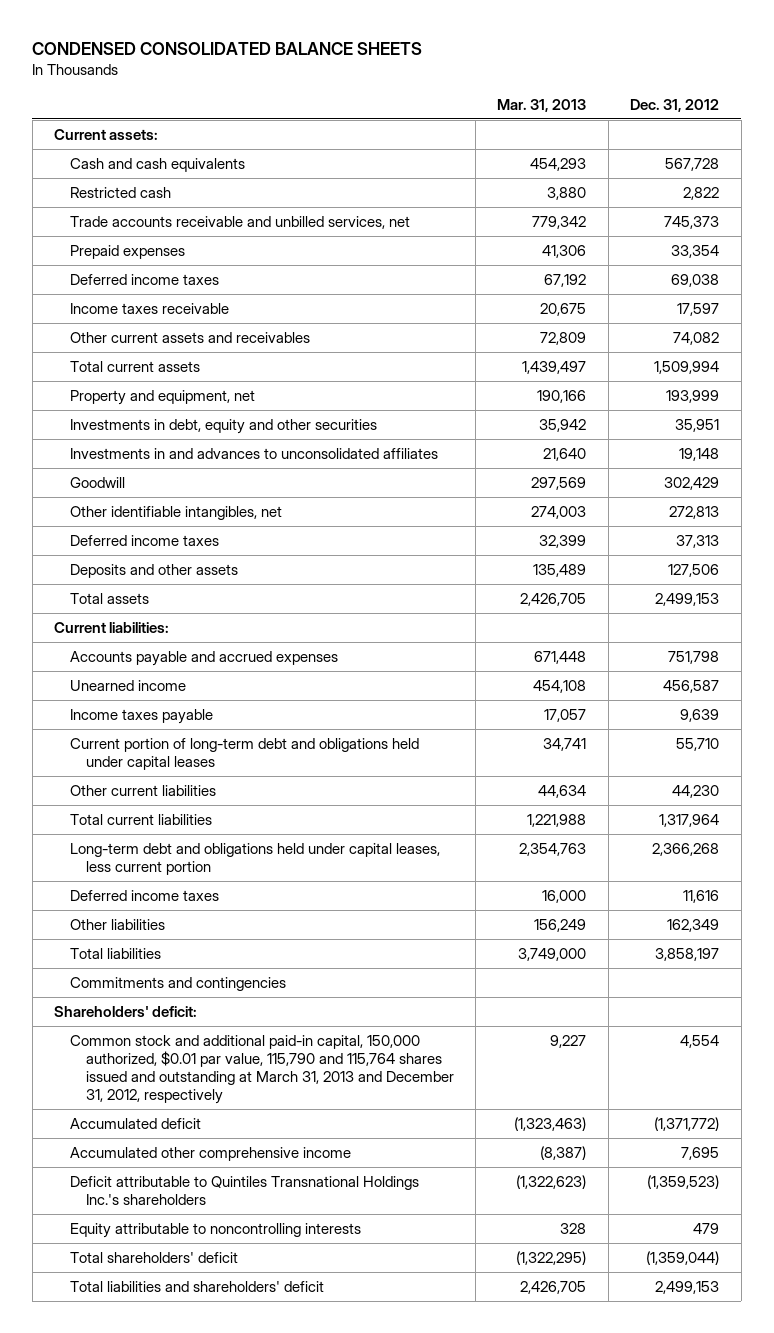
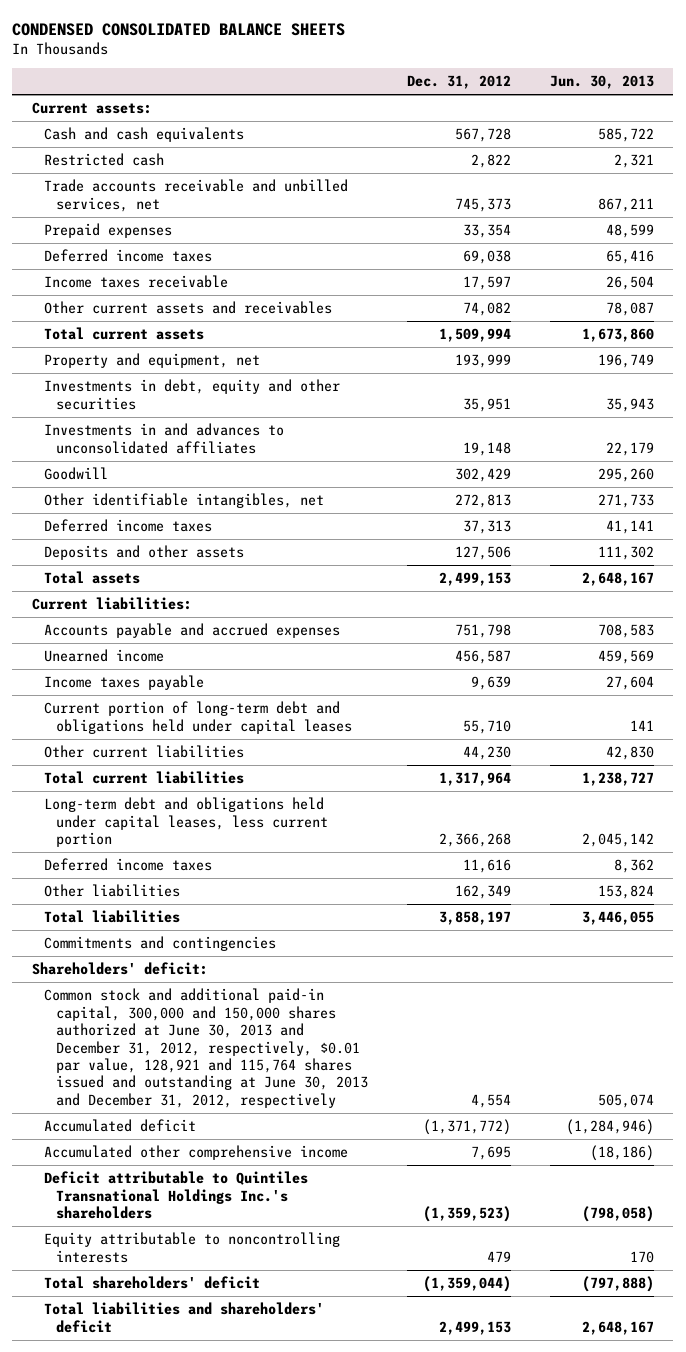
[497,98,587,112] Mar. 31, 2013 -> none
none -> [549,75,654,90] Jun. 30, 2013
[69,1034,454,1104] Common stock and additional paid-in capital, 150,000 authorized, $0.01 par value, 115,790 and 115,764 shares issued and outstanding at March 31, 2013 and December 31, 2012, respectively -> [44,988,369,1108] Common stock and additional paid-in capital, 300,000 and 150,000 shares authorized at June 30, 2013 and December 31, 2012, respectively, $0.01 par value, 128,921 and 115,764 shares issued and outstanding at June 30, 2013 and December 31, 2012, respectively

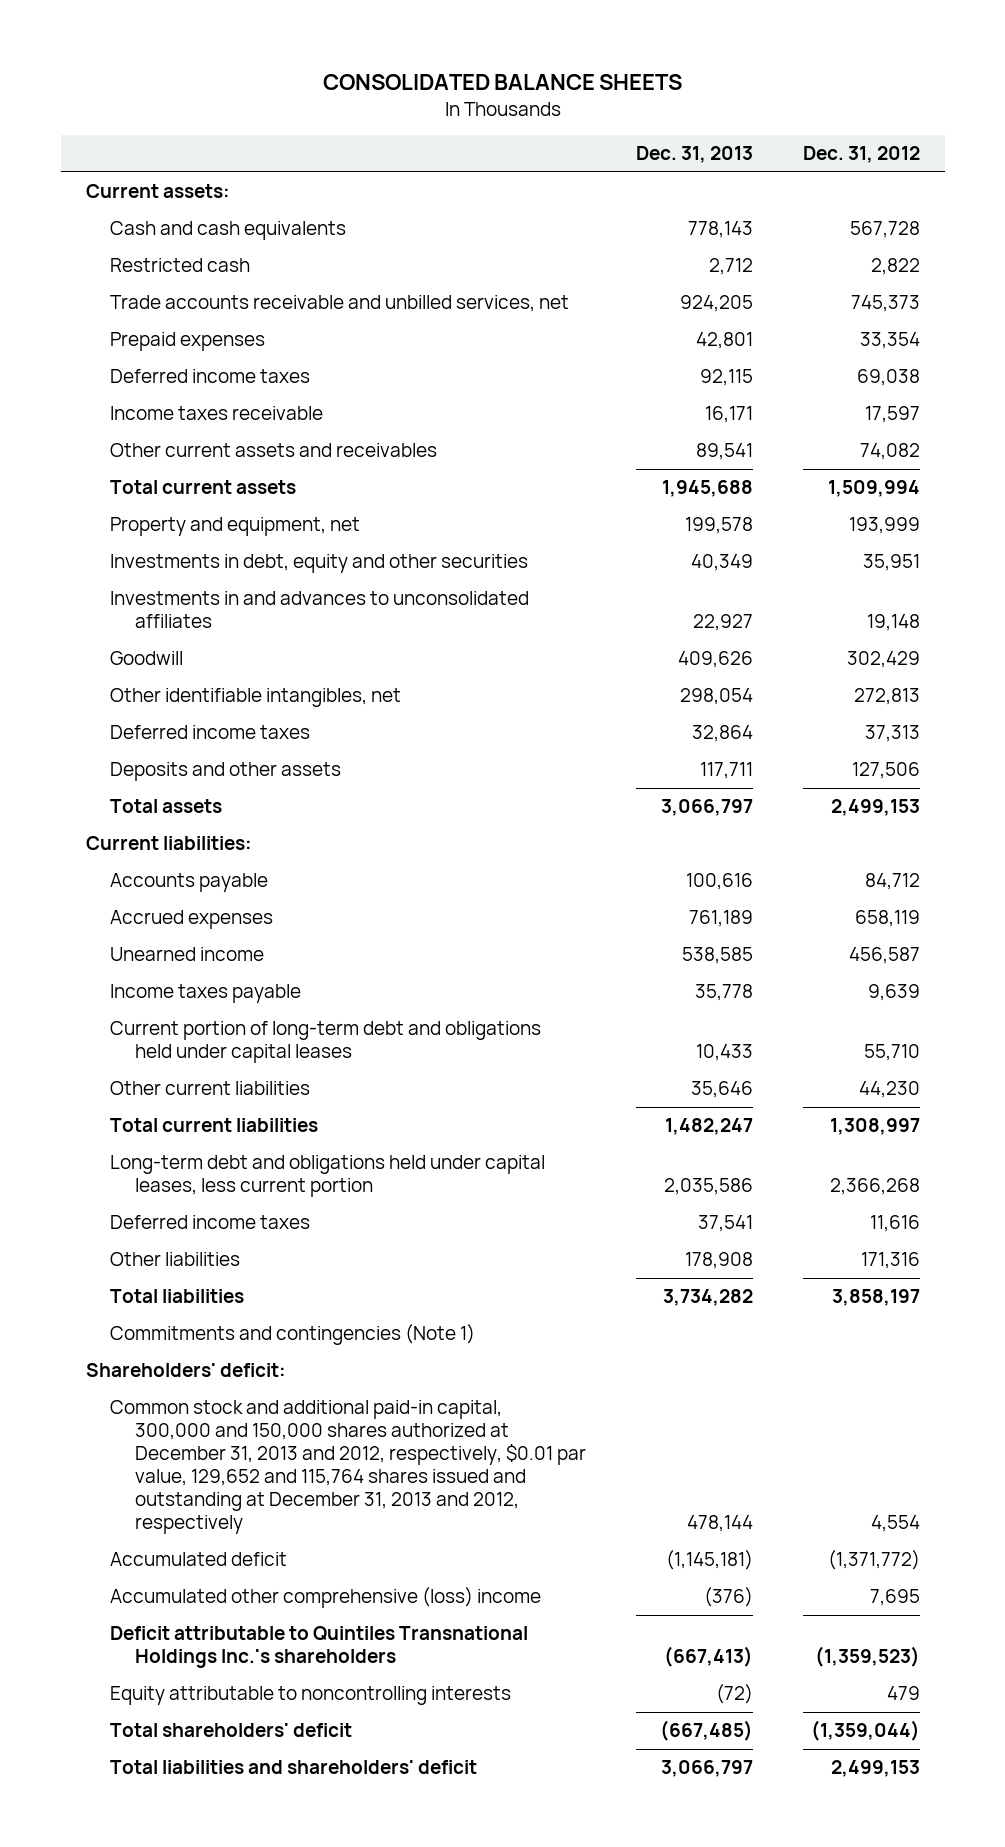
[12,22,346,36] CONDENSED CONSOLIDATED BALANCE SHEETS -> [322,74,682,91] CONSOLIDATED BALANCE SHEETS
[549,75,654,90] Jun. 30, 2013 -> none
none -> [635,146,753,164] Dec. 31, 2013
[44,623,341,639] Accounts payable and accrued expenses -> none
none -> [110,873,269,893] Accounts payable
none -> [110,910,274,930] Accrued expenses
[439,772,512,787] 1,317,964 -> [829,1118,920,1136] 1,308,997
[455,885,512,900] 162,349 -> [860,1252,920,1270] 171,316
[44,936,277,952] Commitments and contingencies -> [110,1324,476,1346] Commitments and contingencies (Note 1)
[44,988,369,1108] Common stock and additional paid-in capital, 300,000 and 150,000 shares authorized at June 30, 2013 and December 31, 2012, respectively, $0.01 par value, 128,921 and 115,764 shares issued and outstanding at June 30, 2013 and December 31, 2012, respectively -> [110,1400,587,1535] Common stock and additional paid-in capital, 300,000 and 150,000 shares authorized at December 31, 2013 and 2012, respectively, $0.01 par value, 129,652 and 115,764 shares issued and outstanding at December 31, 2013 and 2012, respectively
[44,1145,349,1161] Accumulated other comprehensive income -> [110,1587,542,1609] Accumulated other comprehensive (loss) income

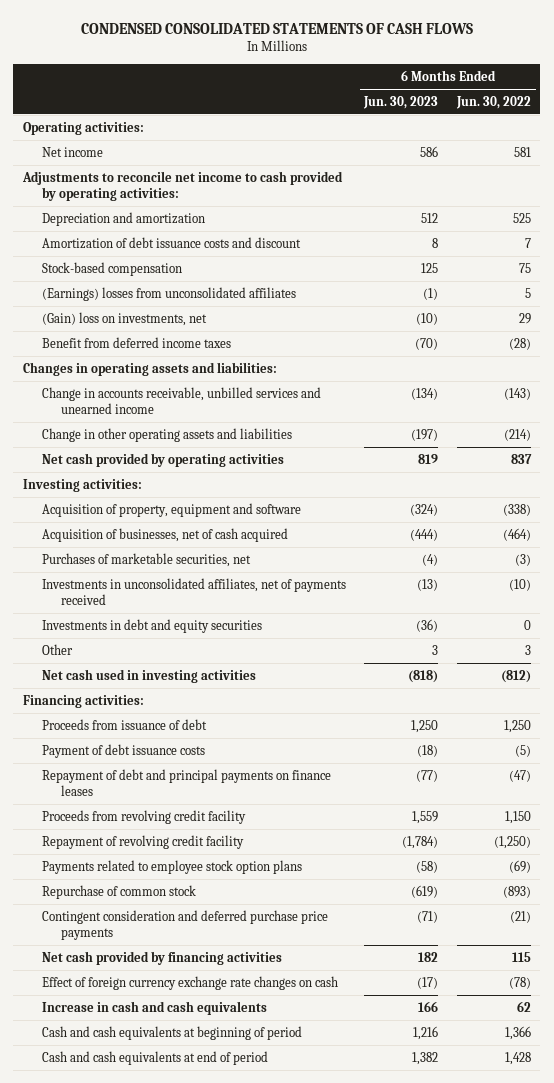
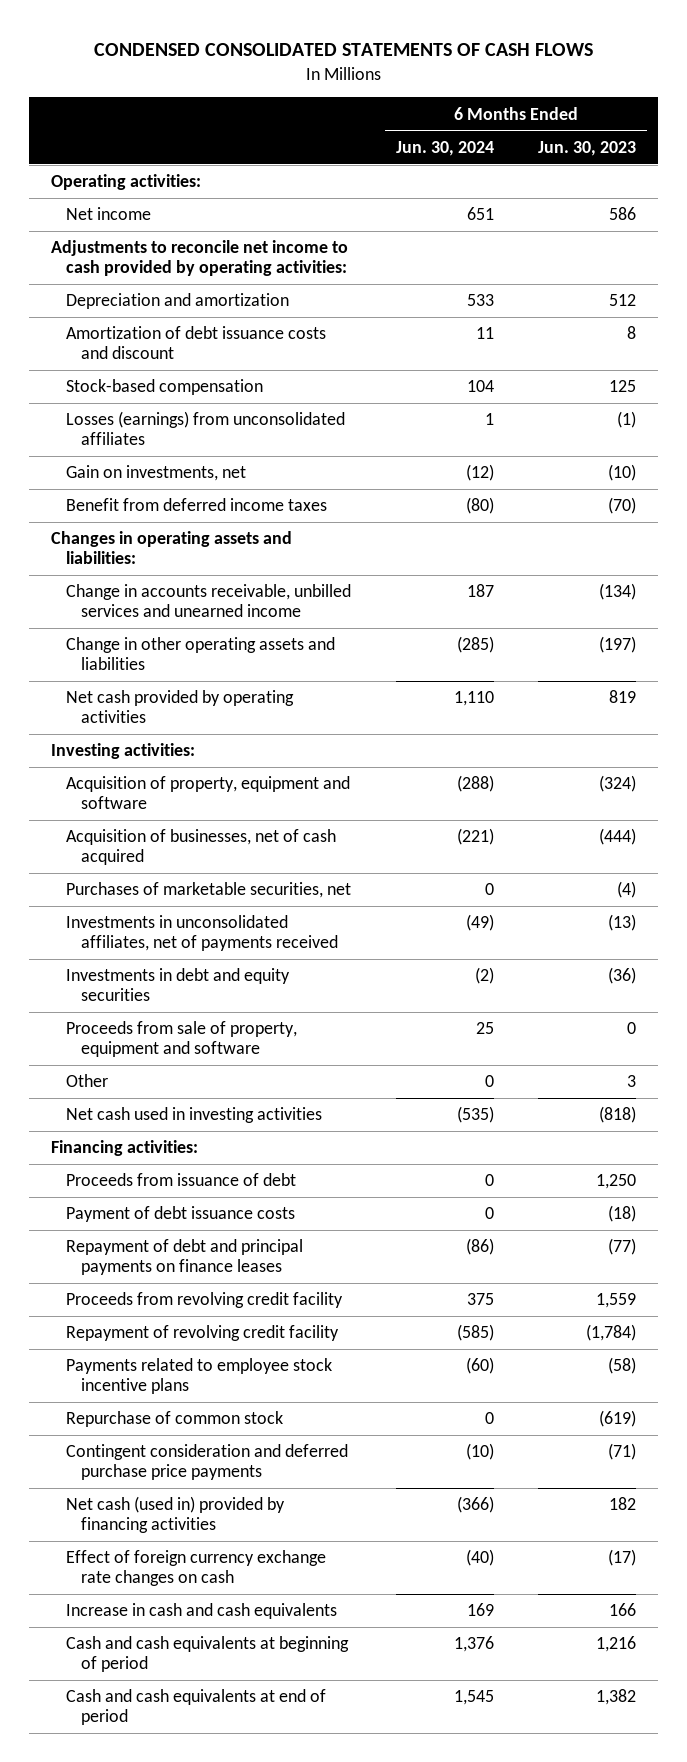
[456,95,532,109] Jun. 30, 2022 -> none
none -> [395,140,494,156] Jun. 30, 2024
[41,286,296,301] (Earnings) losses from unconsolidated affiliates -> [66,411,346,446] Losses (earnings) from unconsolidated affiliates
[41,311,207,326] (Gain) loss on investments, net -> [66,465,247,482] Gain on investments, net
none -> [66,1021,298,1058] Proceeds from sale of property, equipment and software
[41,859,302,874] Payments related to employee stock option plans -> [66,1358,333,1395] Payments related to employee stock incentive plans
[41,950,282,965] Net cash provided by financing activities -> [66,1496,286,1534] Net cash (used in) provided by financing activities

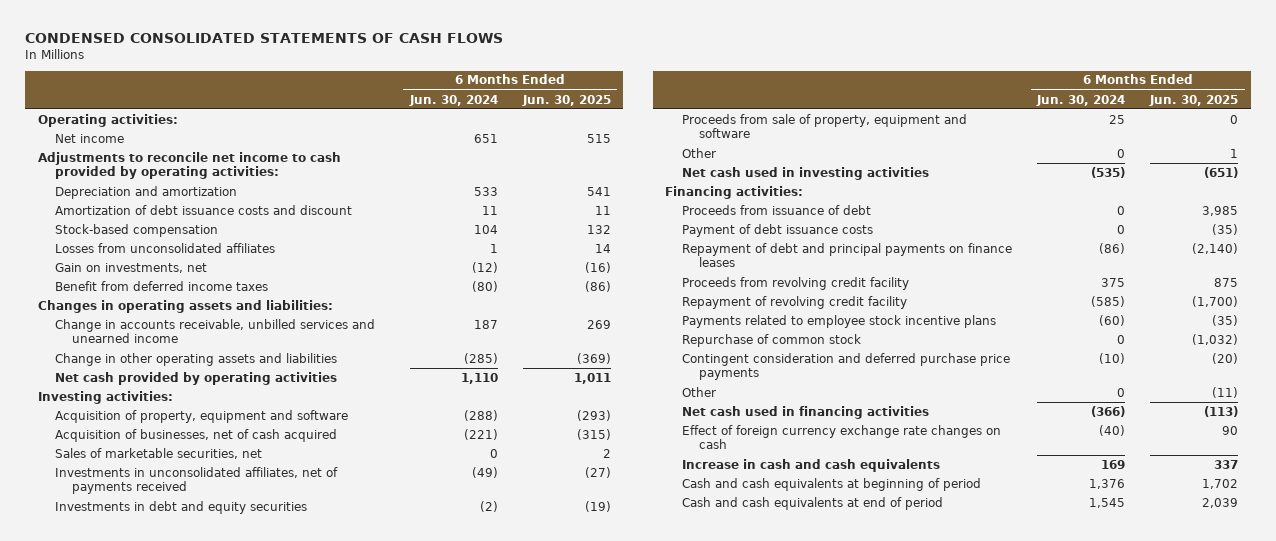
[538,140,637,156] Jun. 30, 2023 -> none
none -> [521,94,611,106] Jun. 30, 2025
[66,411,346,446] Losses (earnings) from unconsolidated affiliates -> [54,242,275,253] Losses from unconsolidated affiliates
[66,882,352,899] Purchases of marketable securities, net -> [54,447,262,459] Sales of marketable securities, net
none -> [682,386,717,397] Other
[66,1496,286,1534] Net cash (used in) provided by financing activities -> [682,405,930,419] Net cash used in financing activities

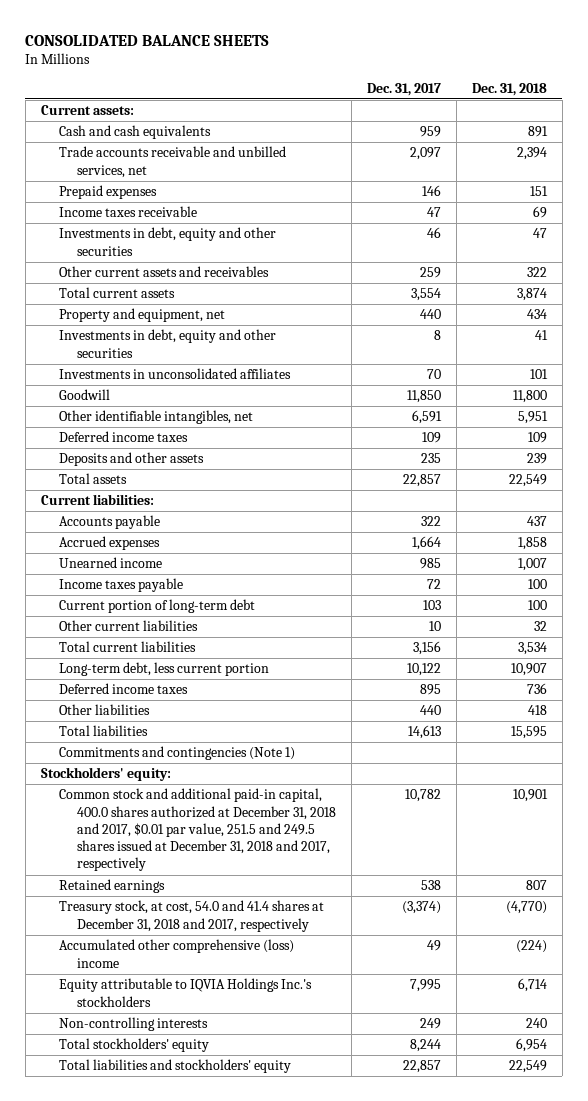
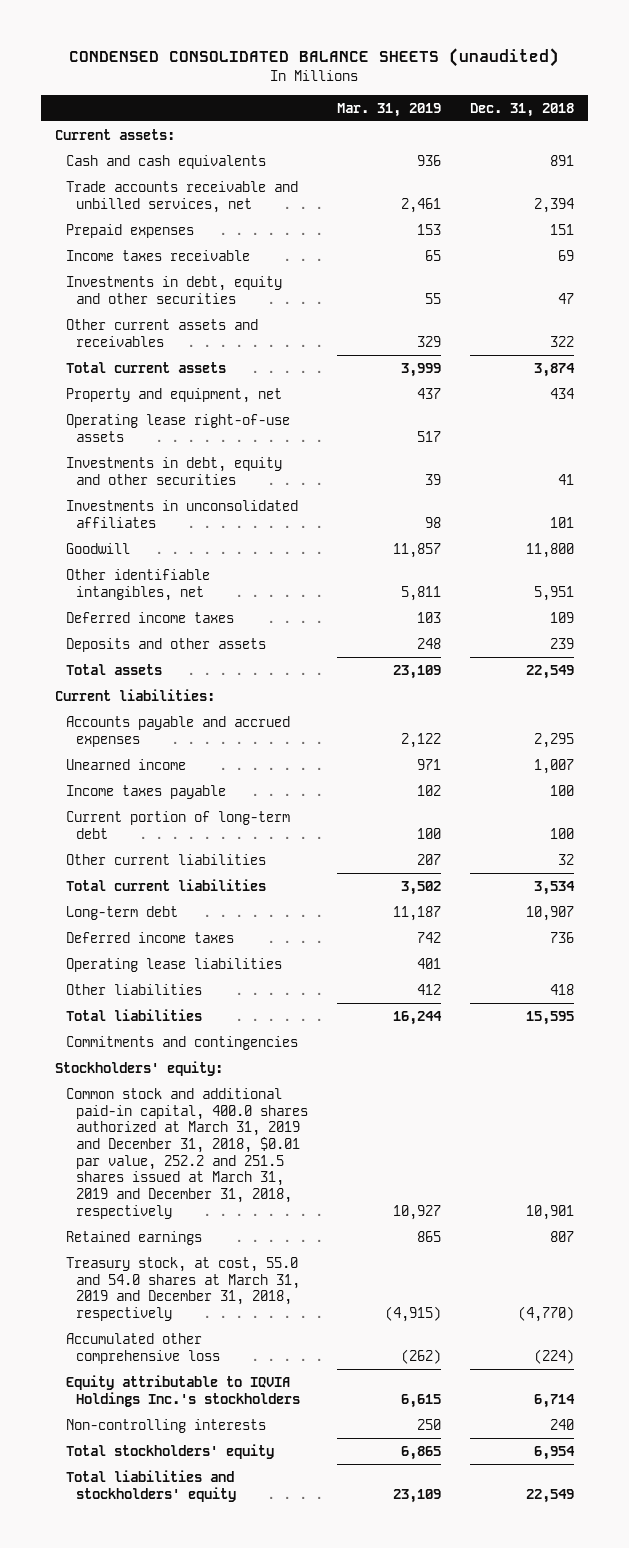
[25,35,270,47] CONSOLIDATED BALANCE SHEETS -> [69,48,560,68] CONDENSED CONSOLIDATED BALANCE SHEETS (unaudited)
[366,82,441,96] Dec. 31, 2017 -> none
none -> [337,102,442,117] Mar. 31, 2019
none -> [65,413,290,442] Operating lease right-of-use assets
[58,515,160,530] Accounts payable -> none
[58,536,160,551] Accrued expenses -> none
none -> [65,715,290,747] Accounts payable and accrued expenses
[58,662,269,677] Long-term debt, less current portion -> [65,905,178,920] Long-term debt
none -> [65,957,282,972] Operating lease liabilities
[58,746,295,761] Commitments and contingencies (Note 1) -> [65,1035,298,1050] Commitments and contingencies
[58,788,337,872] Common stock and additional paid-in capital, 400.0 shares authorized at December 31, 2018 and 2017, $0.01 par value, 251.5 and 249.5 shares issued at December 31, 2018 and 2017, respectively -> [65,1087,309,1219] Common stock and additional paid-in capital, 400.0 shares authorized at March 31, 2019 and December 31, 2018, $0.01 par value, 252.2 and 251.5 shares issued at March 31, 2019 and December 31, 2018, respectively
[58,900,324,932] Treasury stock, at cost, 54.0 and 41.4 shares at December 31, 2018 and 2017, respectively -> [65,1256,301,1321] Treasury stock, at cost, 55.0 and 54.0 shares at March 31, 2019 and December 31, 2018, respectively
[58,939,294,968] Accumulated other comprehensive (loss) income -> [65,1332,221,1364] Accumulated other comprehensive loss

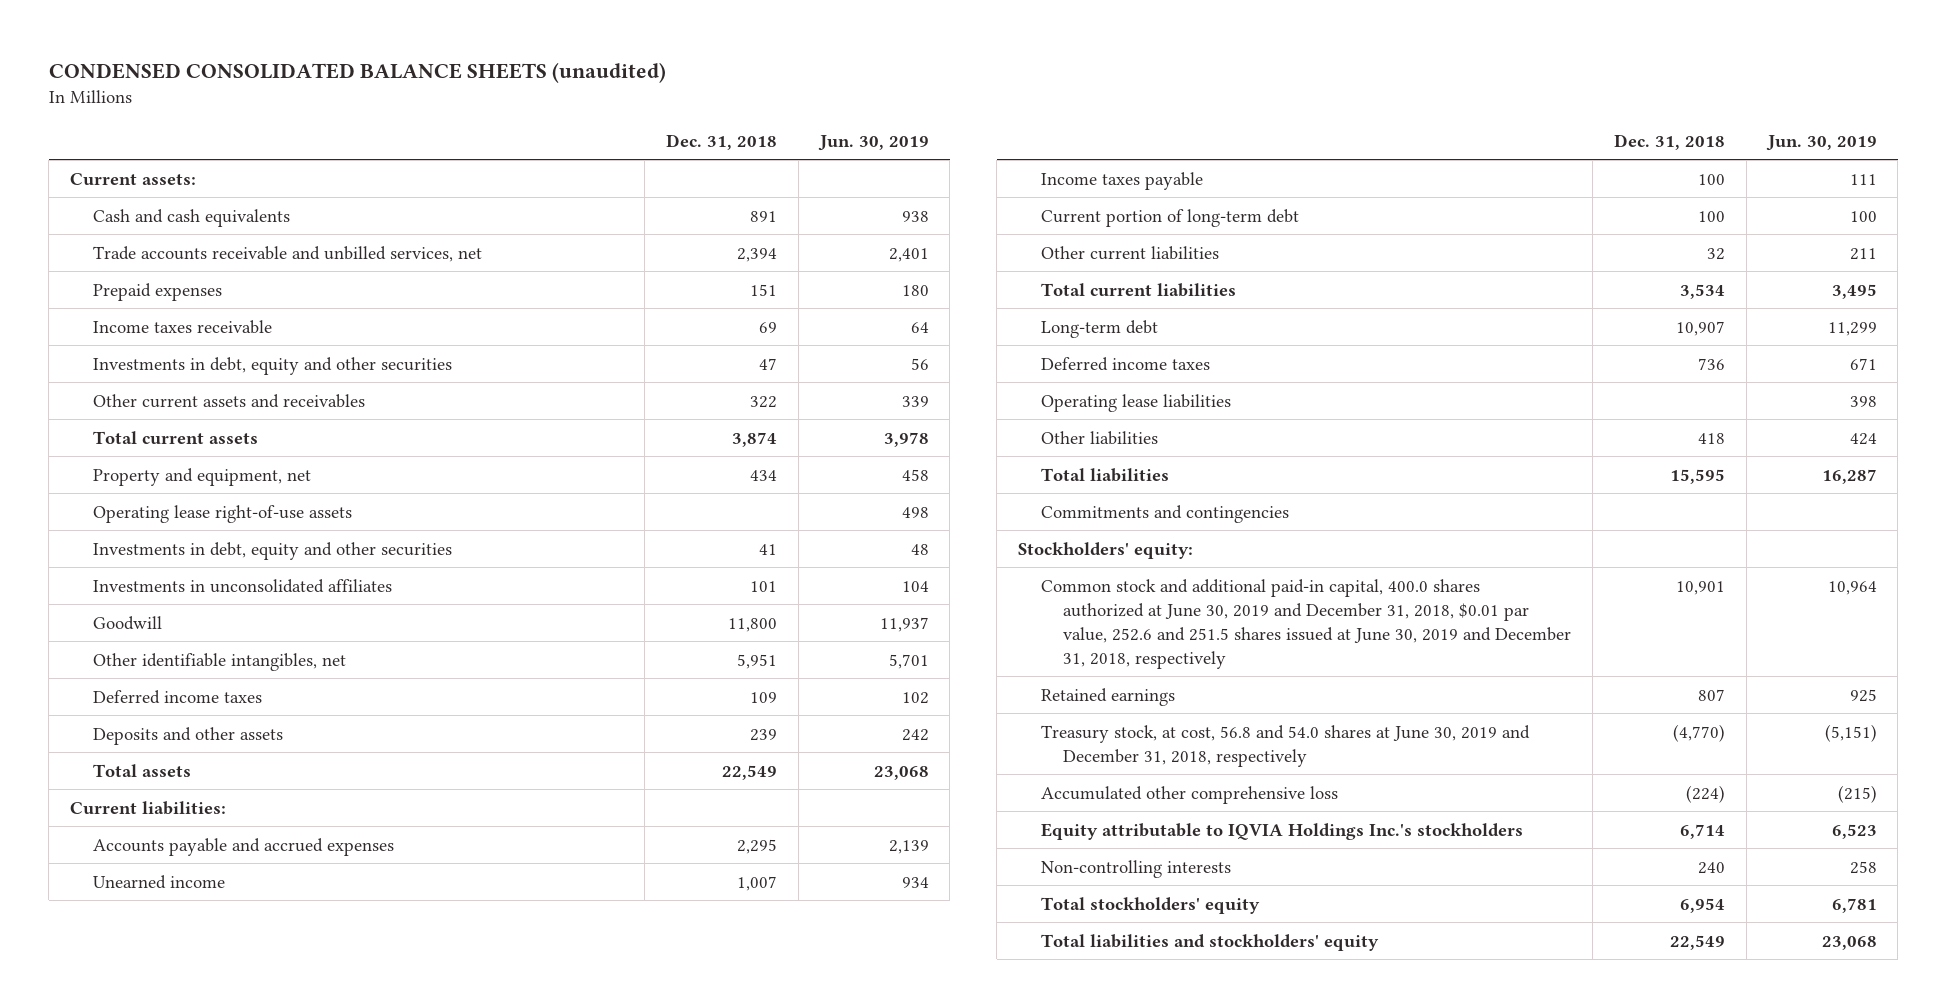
[337,102,442,117] Mar. 31, 2019 -> none
none -> [817,134,929,151] Jun. 30, 2019
[65,1087,309,1219] Common stock and additional paid-in capital, 400.0 shares authorized at March 31, 2019 and December 31, 2018, $0.01 par value, 252.2 and 251.5 shares issued at March 31, 2019 and December 31, 2018, respectively -> [1040,578,1572,669] Common stock and additional paid-in capital, 400.0 shares authorized at June 30, 2019 and December 31, 2018, $0.01 par value, 252.6 and 251.5 shares issued at June 30, 2019 and December 31, 2018, respectively
[65,1256,301,1321] Treasury stock, at cost, 55.0 and 54.0 shares at March 31, 2019 and December 31, 2018, respectively -> [1040,724,1530,767] Treasury stock, at cost, 56.8 and 54.0 shares at June 30, 2019 and December 31, 2018, respectively

